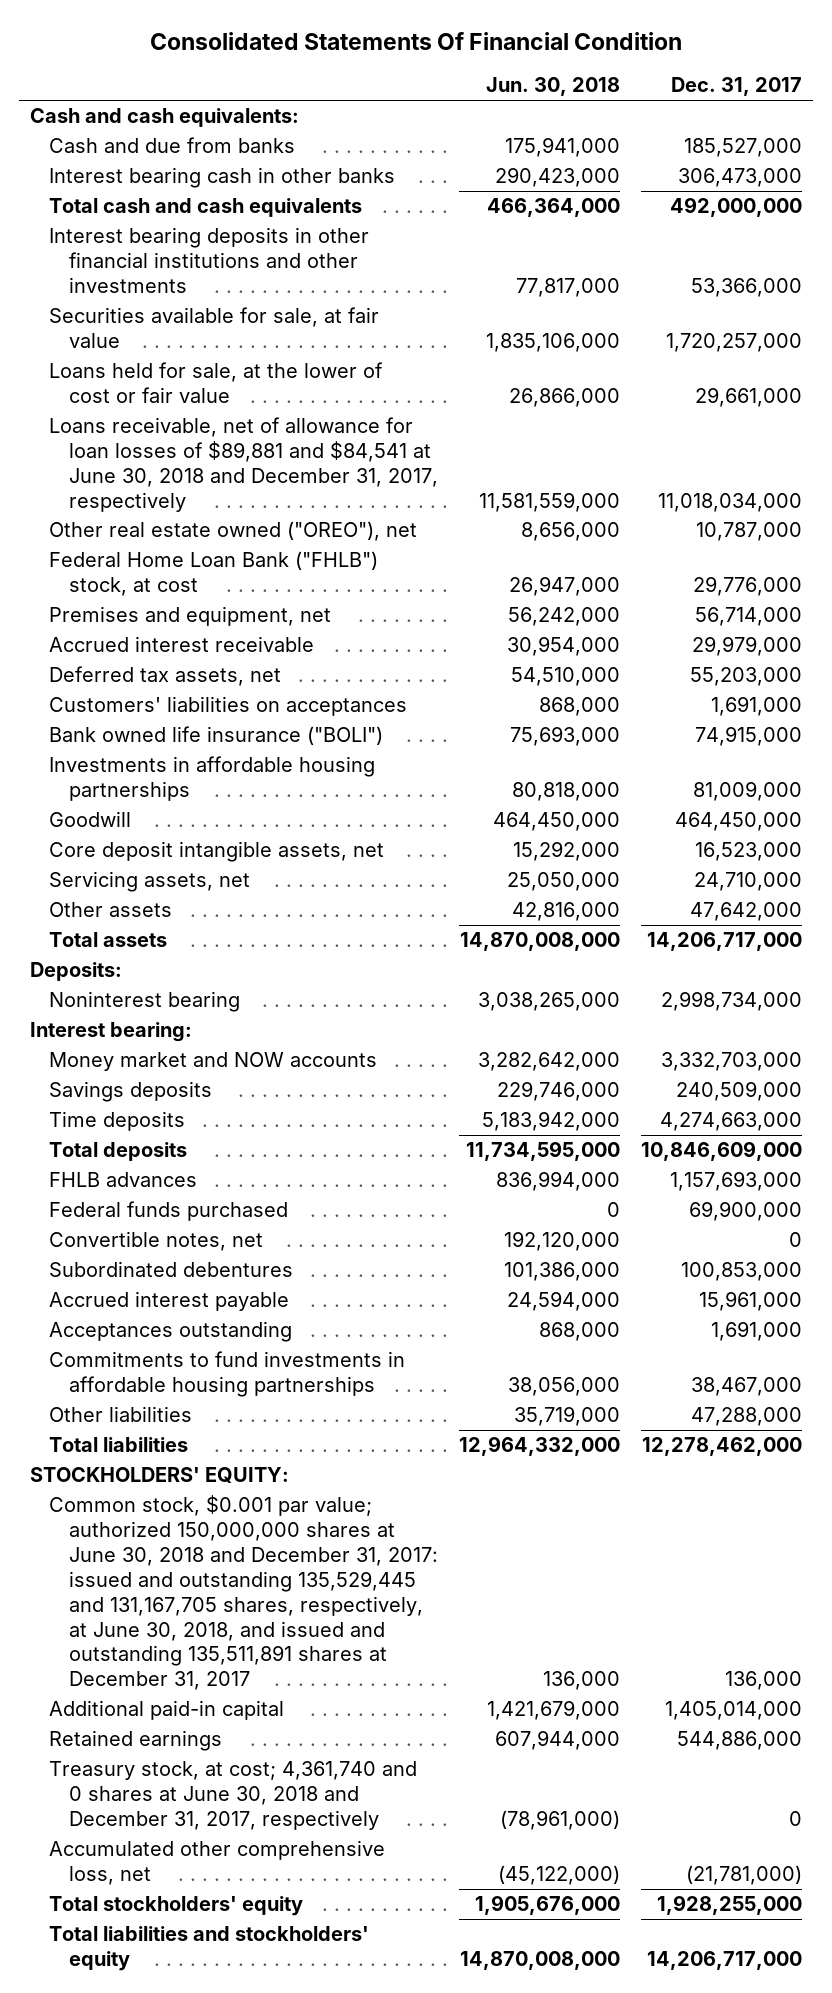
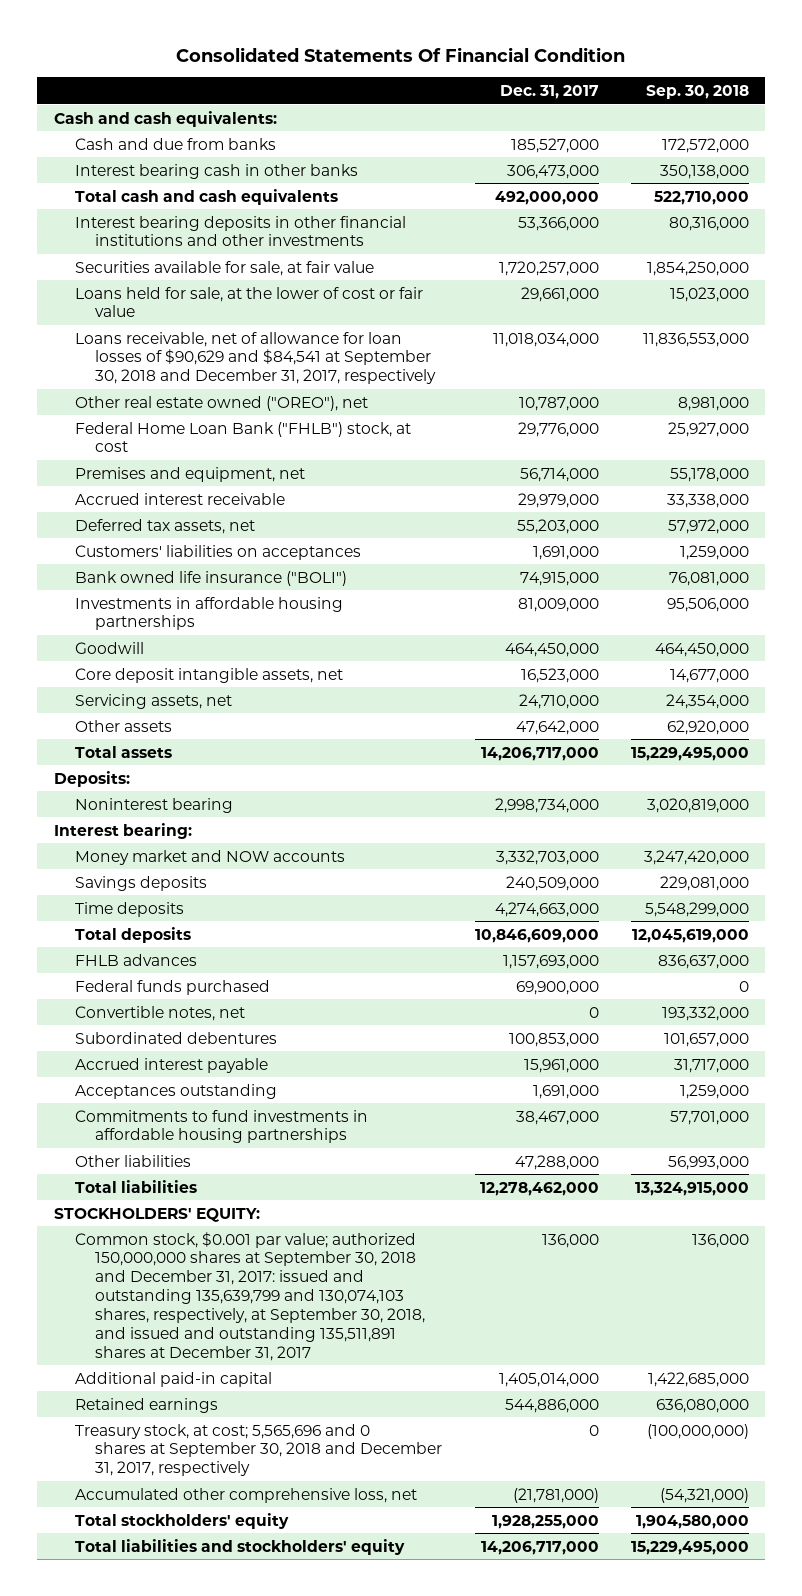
[485,77,620,97] Jun. 30, 2018 -> none
none -> [645,85,749,100] Sep. 30, 2018
[49,417,438,512] Loans receivable, net of allowance for loan losses of $89,881 and $84,541 at June 30, 2018 and December 31, 2017, respectively -> [74,331,437,385] Loans receivable, net of allowance for loan losses of $90,629 and $84,541 at September 30, 2018 and December 31, 2017, respectively
[49,1495,438,1691] Common stock, $0.001 par value; authorized 150,000,000 shares at June 30, 2018 and December 31, 2017: issued and outstanding 135,529,445 and 131,167,705 shares, respectively, at June 30, 2018, and issued and outstanding 135,511,891 shares at December 31, 2017 -> [74,1231,426,1361] Common stock, $0.001 par value; authorized 150,000,000 shares at September 30, 2018 and December 31, 2017: issued and outstanding 135,639,799 and 130,074,103 shares, respectively, at September 30, 2018, and issued and outstanding 135,511,891 shares at December 31, 2017
[49,1761,418,1830] Treasury stock, at cost; 4,361,740 and 0 shares at June 30, 2018 and December 31, 2017, respectively -> [74,1423,443,1477] Treasury stock, at cost; 5,565,696 and 0 shares at September 30, 2018 and December 31, 2017, respectively

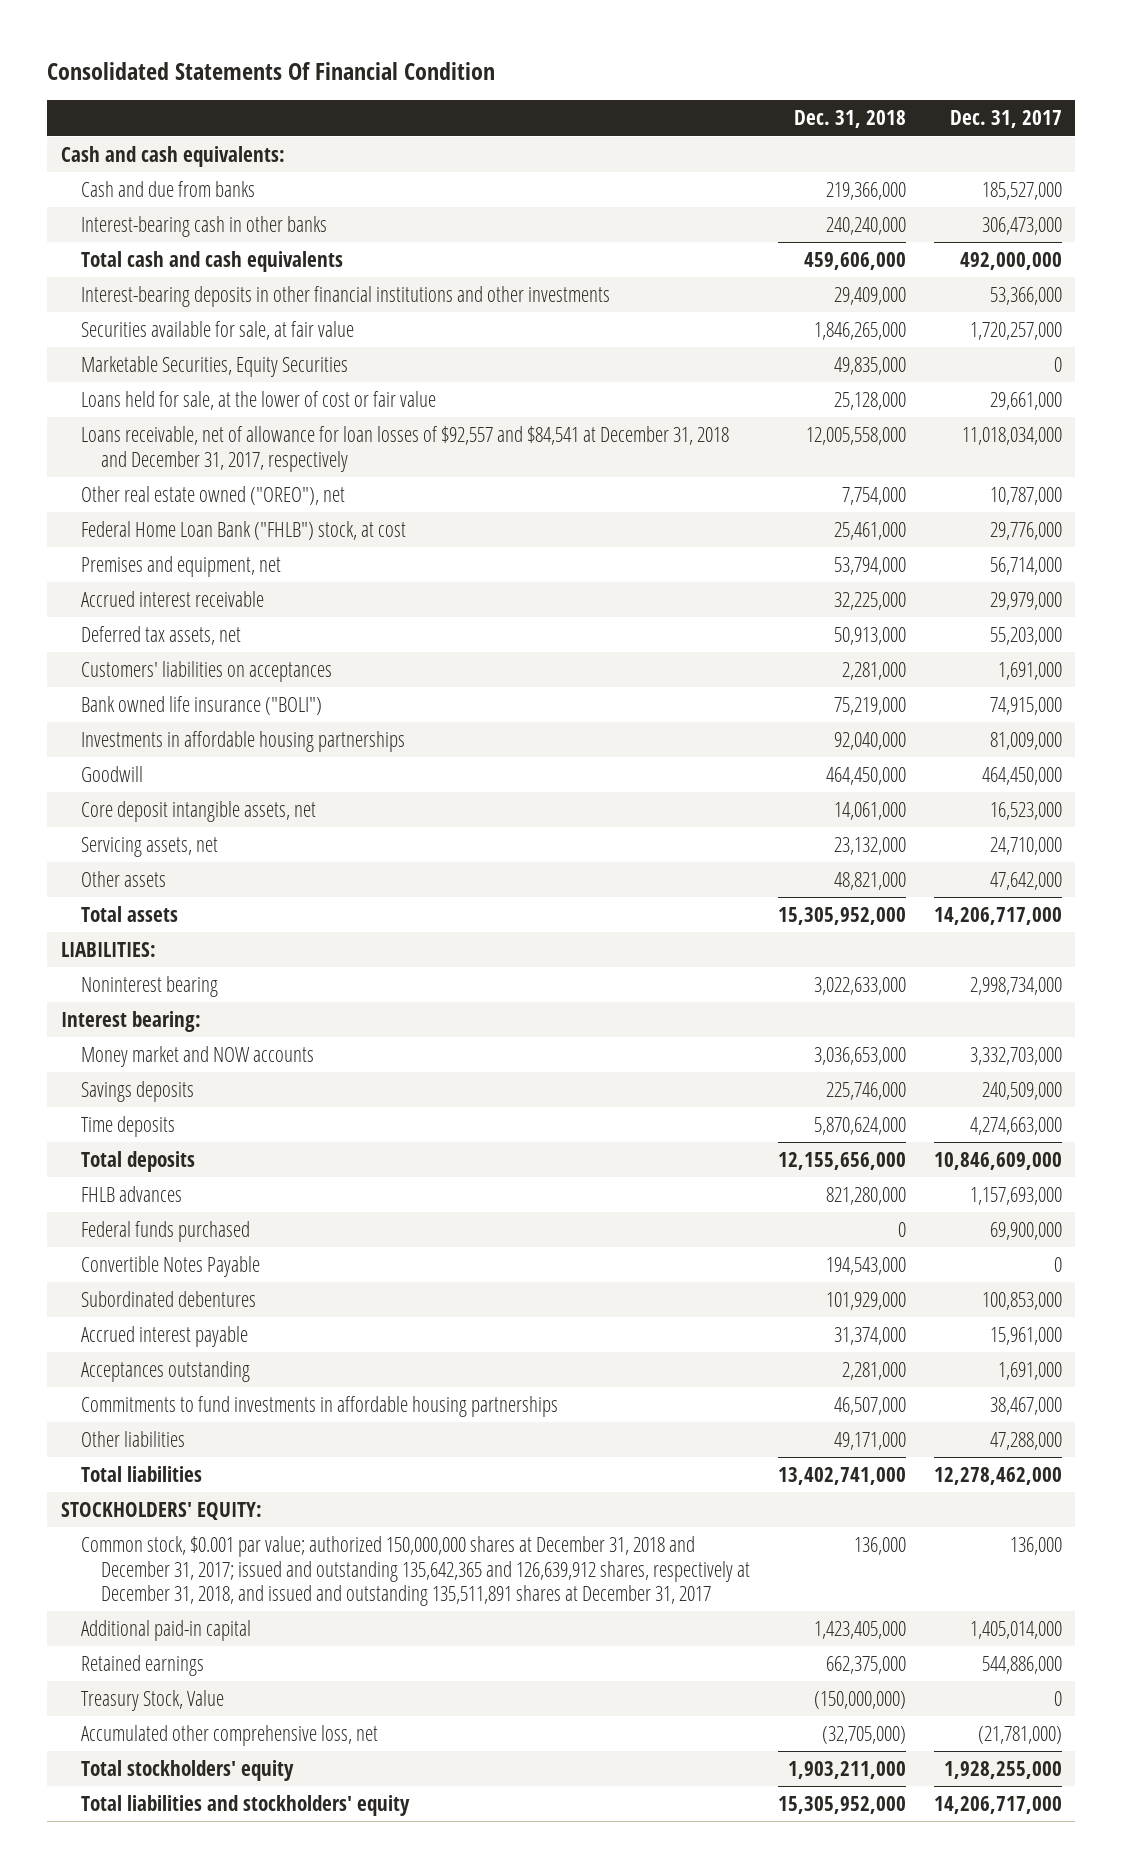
[645,85,749,100] Sep. 30, 2018 -> none
none -> [793,110,906,129] Dec. 31, 2018
[74,163,358,179] Interest bearing cash in other banks -> [81,215,328,237] Interest-bearing cash in other banks
[74,215,406,247] Interest bearing deposits in other financial institutions and other investments -> [81,285,611,307] Interest-bearing deposits in other financial institutions and other investments
none -> [81,355,349,377] Marketable Securities, Equity Securities
[74,331,437,385] Loans receivable, net of allowance for loan losses of $90,629 and $84,541 at September 30, 2018 and December 31, 2017, respectively -> [81,425,730,472] Loans receivable, net of allowance for loan losses of $92,557 and $84,541 at December 31, 2018 and December 31, 2017, respectively
[53,770,130,787] Deposits: -> [60,941,156,957] LIABILITIES:
[74,1005,245,1021] Convertible notes, net -> [81,1255,261,1277] Convertible Notes Payable
[74,1231,426,1361] Common stock, $0.001 par value; authorized 150,000,000 shares at September 30, 2018 and December 31, 2017: issued and outstanding 135,639,799 and 130,074,103 shares, respectively, at September 30, 2018, and issued and outstanding 135,511,891 shares at December 31, 2017 -> [81,1535,751,1607] Common stock, $0.001 par value; authorized 150,000,000 shares at December 31, 2018 and December 31, 2017; issued and outstanding 135,642,365 and 126,639,912 shares, respectively at December 31, 2018, and issued and outstanding 135,511,891 shares at December 31, 2017
[74,1423,443,1477] Treasury stock, at cost; 5,565,696 and 0 shares at September 30, 2018 and December 31, 2017, respectively -> [81,1689,225,1711] Treasury Stock, Value

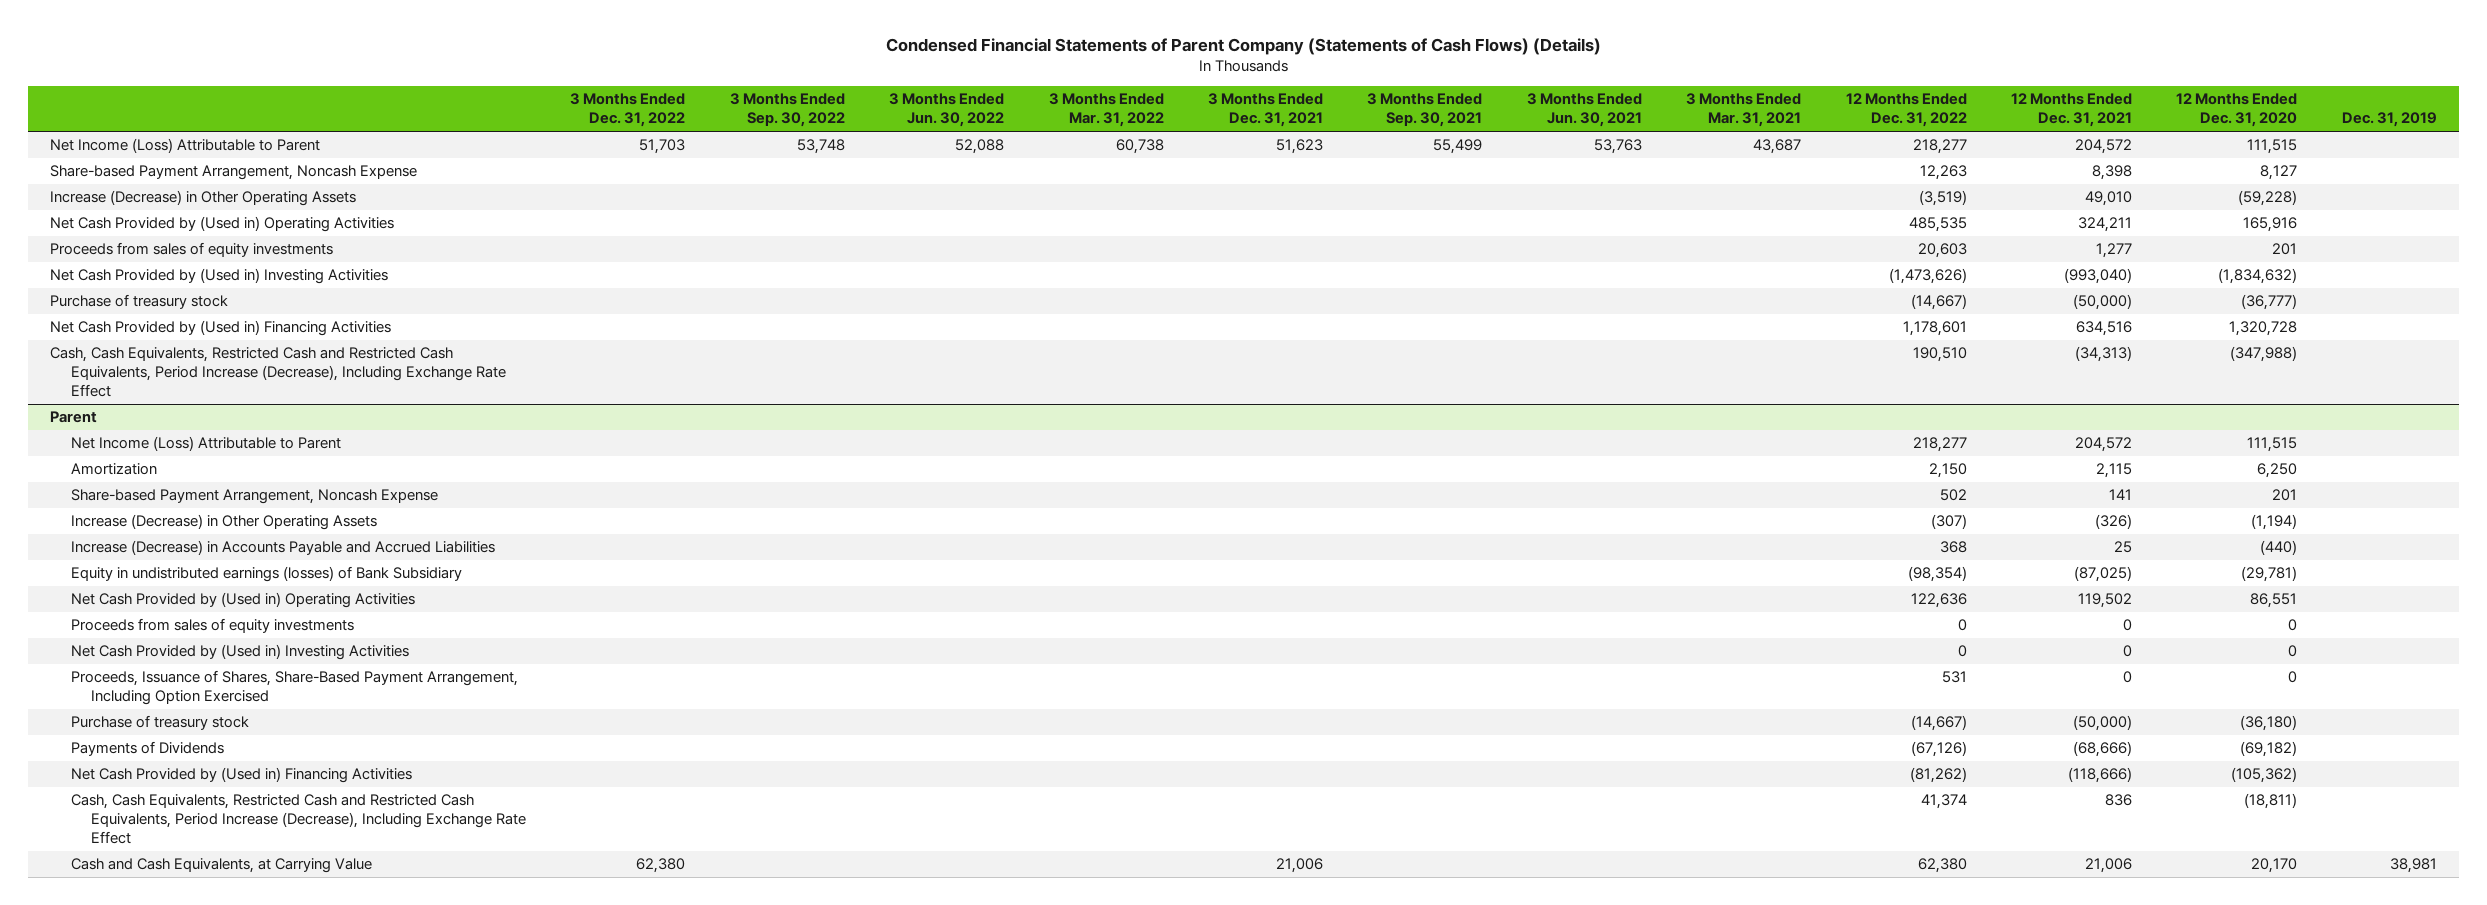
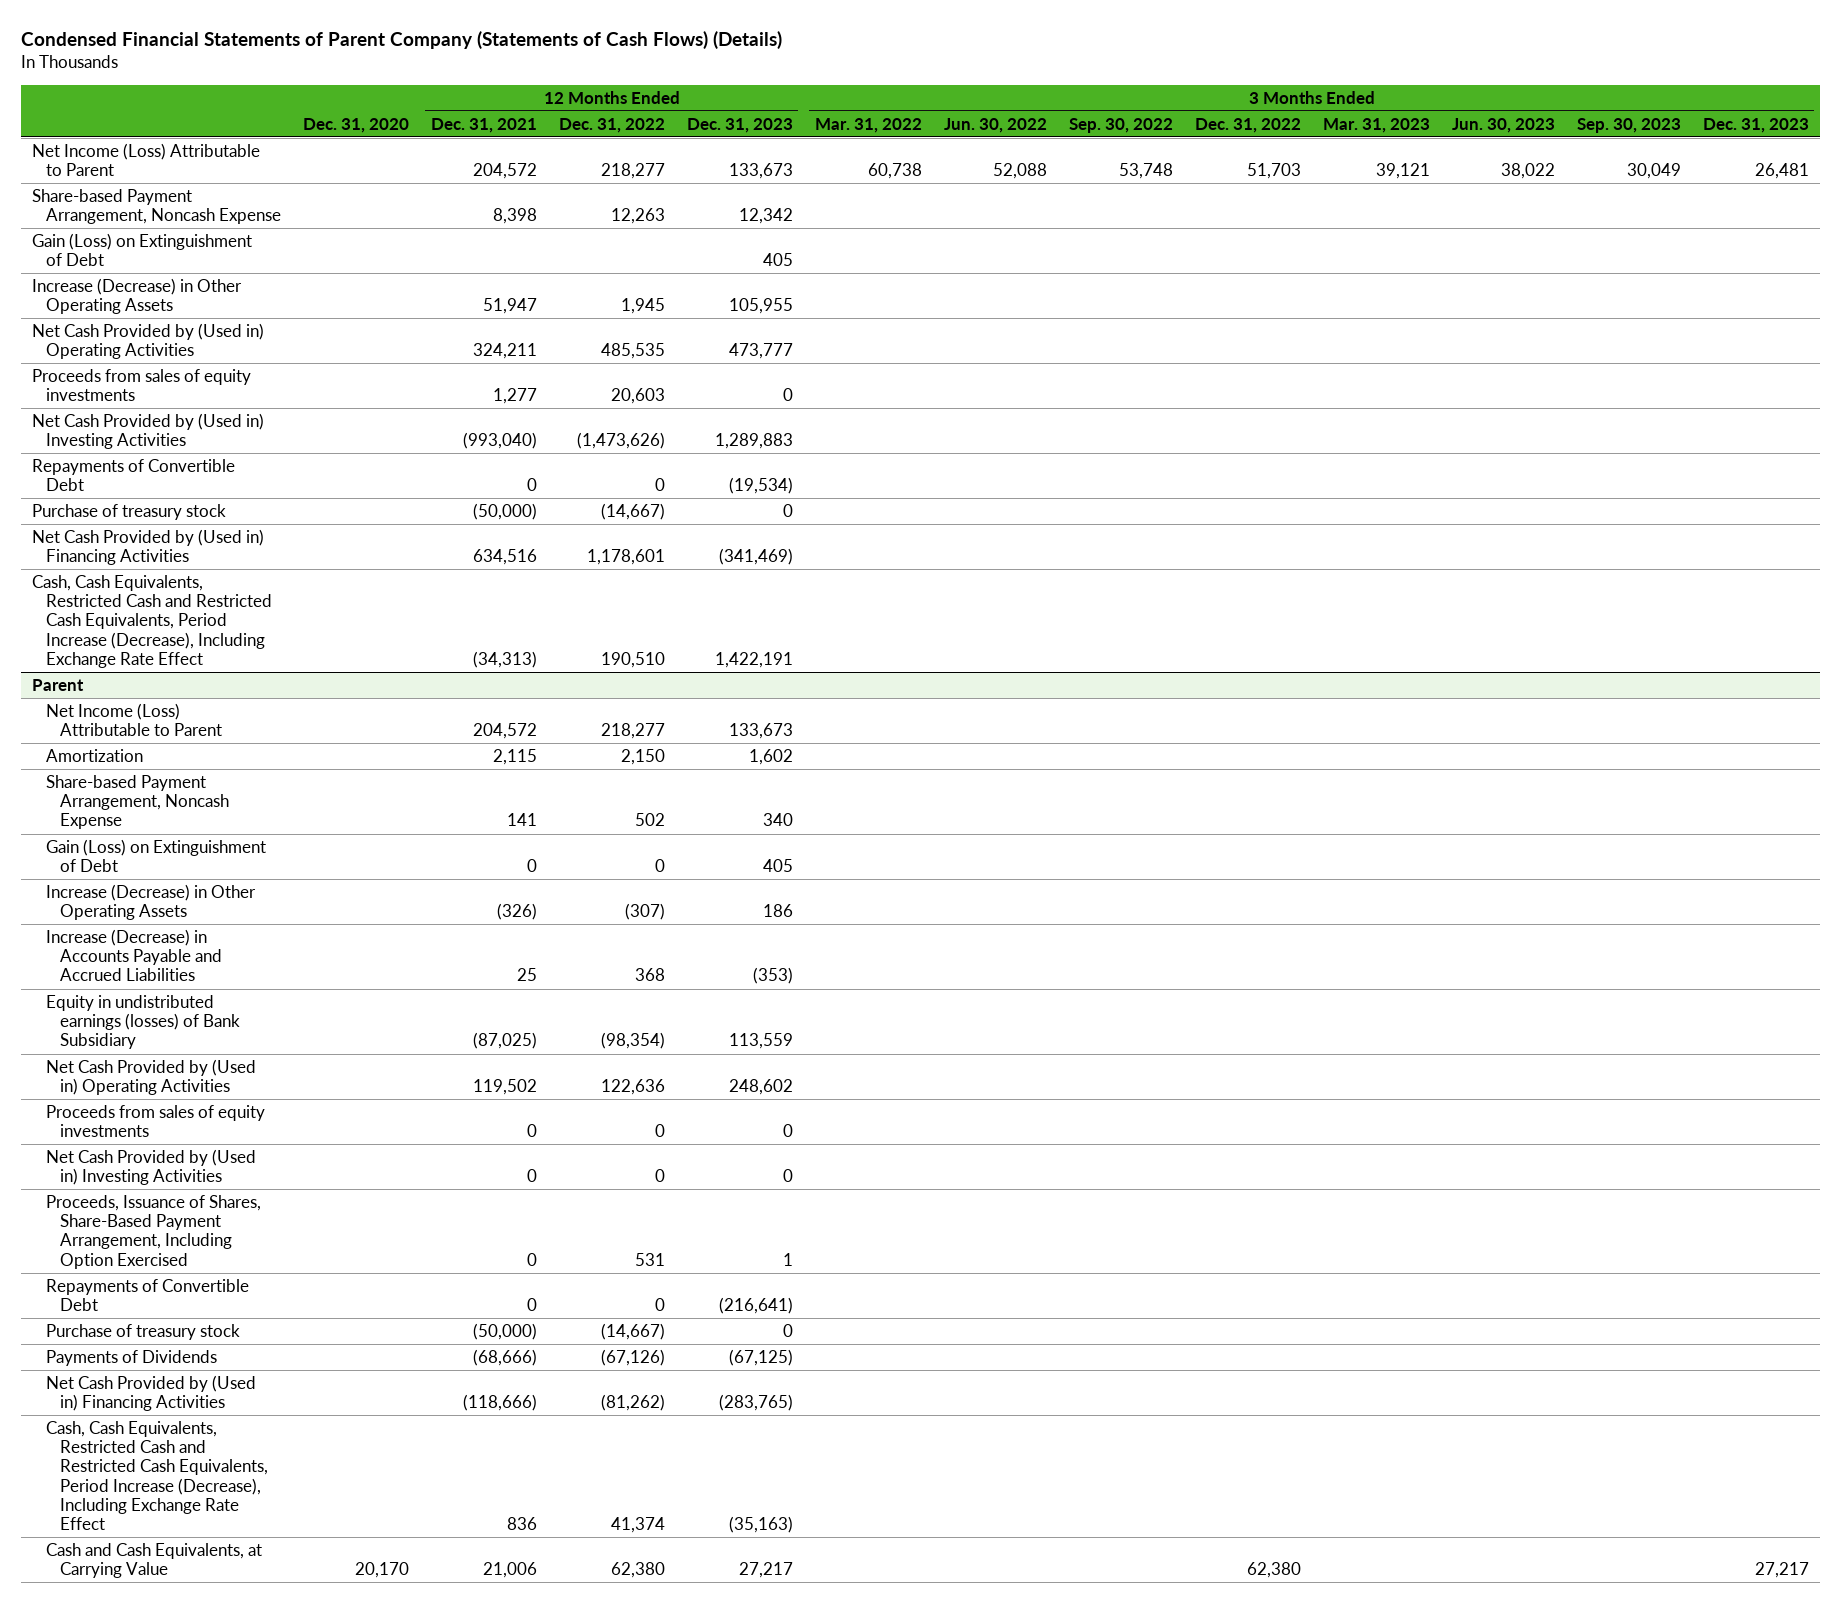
[1207,93,1323,128] 3 Months Ended Dec. 31, 2021 -> none
[1367,93,1483,128] 3 Months Ended Sep. 30, 2021 -> none
[1526,93,1642,128] 3 Months Ended Jun. 30, 2021 -> none
[1686,93,1802,128] 3 Months Ended Mar. 31, 2021 -> none
[2176,93,2298,128] 12 Months Ended Dec. 31, 2020 -> none
[2341,112,2437,128] Dec. 31, 2019 -> none
none -> [302,117,409,133] Dec. 31, 2020
none -> [686,117,793,133] Dec. 31, 2023
none -> [1322,117,1430,133] Mar. 31, 2023
none -> [1451,117,1555,133] Jun. 30, 2023
none -> [1576,117,1681,133] Sep. 30, 2023
none -> [1702,117,1809,133] Dec. 31, 2023
none -> [31,232,252,267] Gain (Loss) on Extinguishment of Debt
[1918,190,1967,207] (3,519) -> [620,298,665,315] 1,945
[2085,191,2133,207] 49,010 -> [482,298,537,315] 51,947
none -> [31,458,235,492] Repayments of Convertible Debt
none -> [46,838,267,873] Gain (Loss) on Extinguishment of Debt
none -> [46,1278,250,1312] Repayments of Convertible Debt

